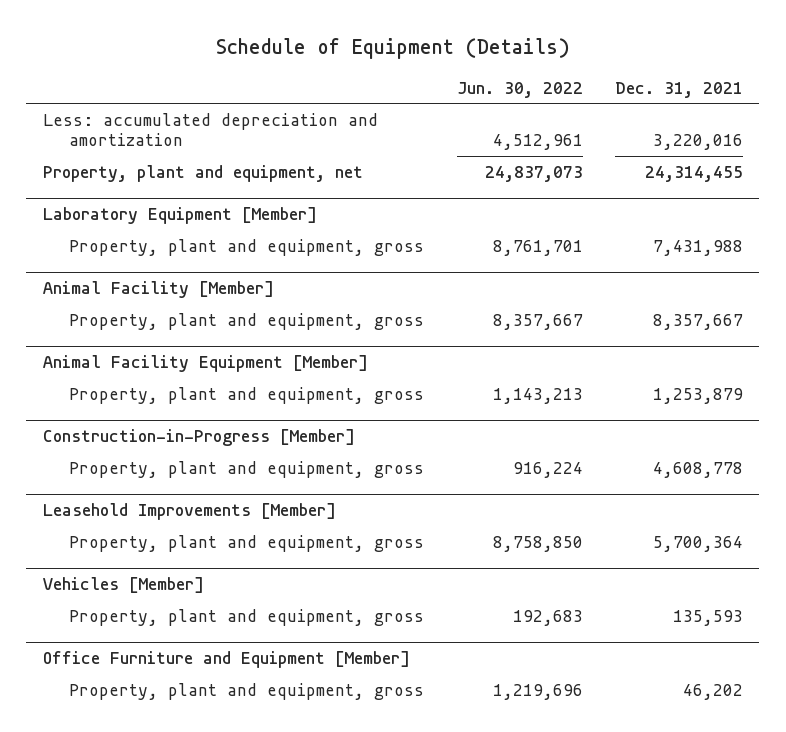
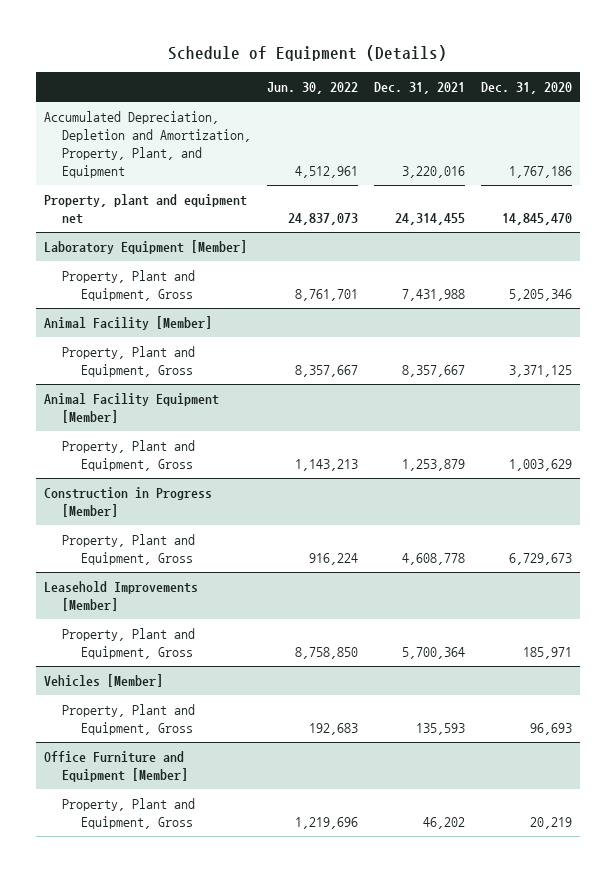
none -> [480,82,572,95] Dec. 31, 2020
[42,113,378,147] Less: accumulated depreciation and amortization -> [43,111,252,179] Accumulated Depreciation, Depletion and Amortization, Property, Plant, and Equipment
[42,165,363,183] Property, plant and equipment, net -> [43,194,247,225] Property, plant and equipment net
[69,239,425,257] Property, plant and equipment, gross -> [62,270,196,302] Property, Plant and Equipment, Gross
[69,313,425,331] Property, plant and equipment, gross -> [62,346,196,378] Property, Plant and Equipment, Gross
[69,387,425,405] Property, plant and equipment, gross -> [62,440,196,472] Property, Plant and Equipment, Gross
[42,429,355,447] Construction-in-Progress [Member] -> [43,487,212,518] Construction in Progress [Member]
[69,461,425,479] Property, plant and equipment, gross -> [62,534,196,566] Property, Plant and Equipment, Gross
[69,535,425,553] Property, plant and equipment, gross -> [62,628,196,660] Property, Plant and Equipment, Gross
[69,609,425,627] Property, plant and equipment, gross -> [62,704,196,736] Property, Plant and Equipment, Gross
[69,683,425,701] Property, plant and equipment, gross -> [62,798,196,830] Property, Plant and Equipment, Gross

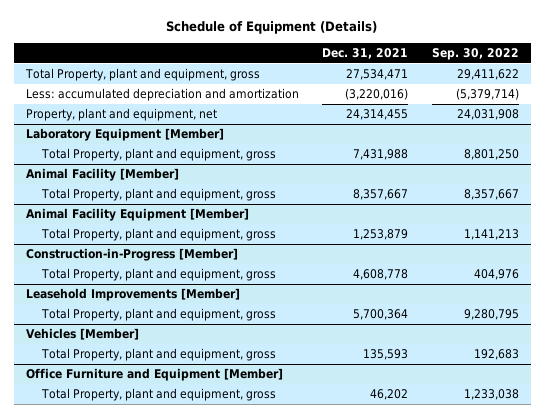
[267,82,359,95] Jun. 30, 2022 -> none
[480,82,572,95] Dec. 31, 2020 -> none
none -> [432,47,520,60] Sep. 30, 2022
none -> [24,68,260,82] Total Property, plant and equipment, gross
[43,111,252,179] Accumulated Depreciation, Depletion and Amortization, Property, Plant, and Equipment -> [25,88,299,102] Less: accumulated depreciation and amortization
[402,166,466,179] 3,220,016 -> [345,88,409,101] (3,220,016)
[43,194,247,225] Property, plant and equipment net -> [25,108,217,122] Property, plant and equipment, net
[62,270,196,302] Property, Plant and Equipment, Gross -> [41,148,277,162] Total Property, plant and equipment, gross
[62,346,196,378] Property, Plant and Equipment, Gross -> [41,188,277,202] Total Property, plant and equipment, gross
[62,440,196,472] Property, Plant and Equipment, Gross -> [41,228,277,242] Total Property, plant and equipment, gross
[43,487,212,518] Construction in Progress [Member] -> [25,248,238,262] Construction-in-Progress [Member]
[62,534,196,566] Property, Plant and Equipment, Gross -> [41,268,277,282] Total Property, plant and equipment, gross
[62,628,196,660] Property, Plant and Equipment, Gross -> [41,308,277,322] Total Property, plant and equipment, gross
[62,704,196,736] Property, Plant and Equipment, Gross -> [41,348,277,362] Total Property, plant and equipment, gross
[62,798,196,830] Property, Plant and Equipment, Gross -> [41,388,277,402] Total Property, plant and equipment, gross

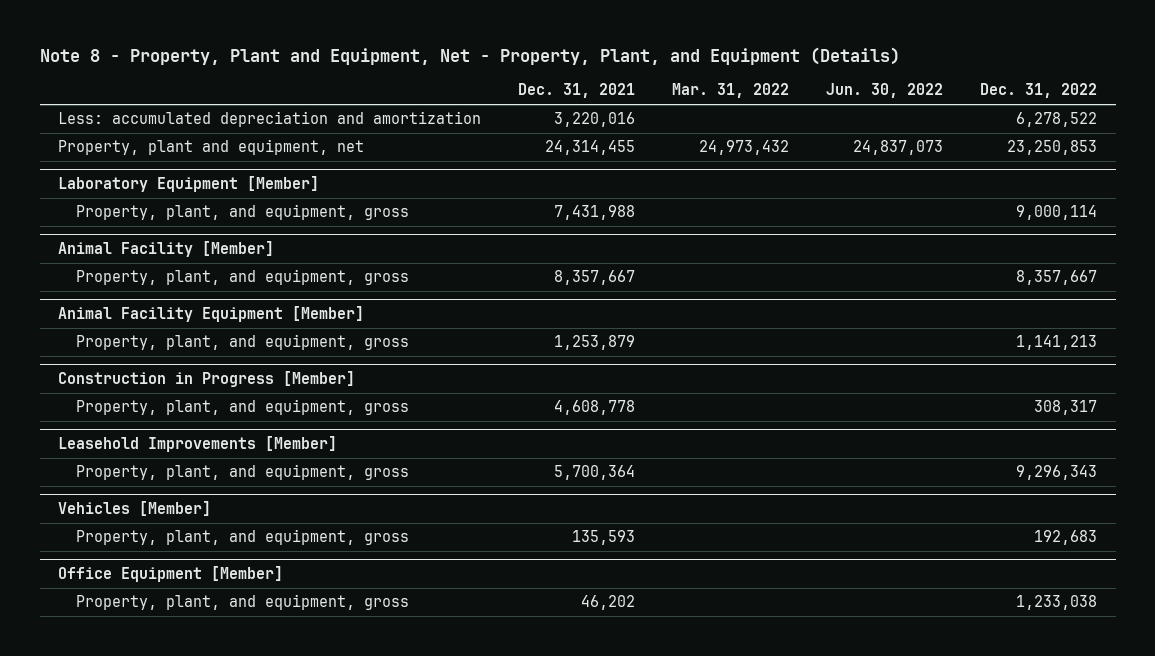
[166,21,378,35] Schedule of Equipment (Details) -> [39,46,900,65] Note 8 - Property, Plant and Equipment, Net - Property, Plant, and Equipment (Details)
[432,47,520,60] Sep. 30, 2022 -> none
none -> [672,83,790,99] Mar. 31, 2022
none -> [826,83,944,99] Jun. 30, 2022
none -> [980,83,1098,99] Dec. 31, 2022
[24,68,260,82] Total Property, plant and equipment, gross -> none
[345,88,409,101] (3,220,016) -> [554,112,636,128] 3,220,016
[41,148,277,162] Total Property, plant and equipment, gross -> [75,204,409,221] Property, plant, and equipment, gross
[41,188,277,202] Total Property, plant and equipment, gross -> [75,269,409,286] Property, plant, and equipment, gross
[41,228,277,242] Total Property, plant and equipment, gross -> [75,334,409,351] Property, plant, and equipment, gross
[25,248,238,262] Construction-in-Progress [Member] -> [58,371,356,388] Construction in Progress [Member]
[41,268,277,282] Total Property, plant and equipment, gross -> [75,399,409,416] Property, plant, and equipment, gross
[41,308,277,322] Total Property, plant and equipment, gross -> [75,464,409,481] Property, plant, and equipment, gross
[41,348,277,362] Total Property, plant and equipment, gross -> [75,529,409,546] Property, plant, and equipment, gross
[25,368,283,382] Office Furniture and Equipment [Member] -> [58,566,284,583] Office Equipment [Member]
[41,388,277,402] Total Property, plant and equipment, gross -> [75,594,409,611] Property, plant, and equipment, gross

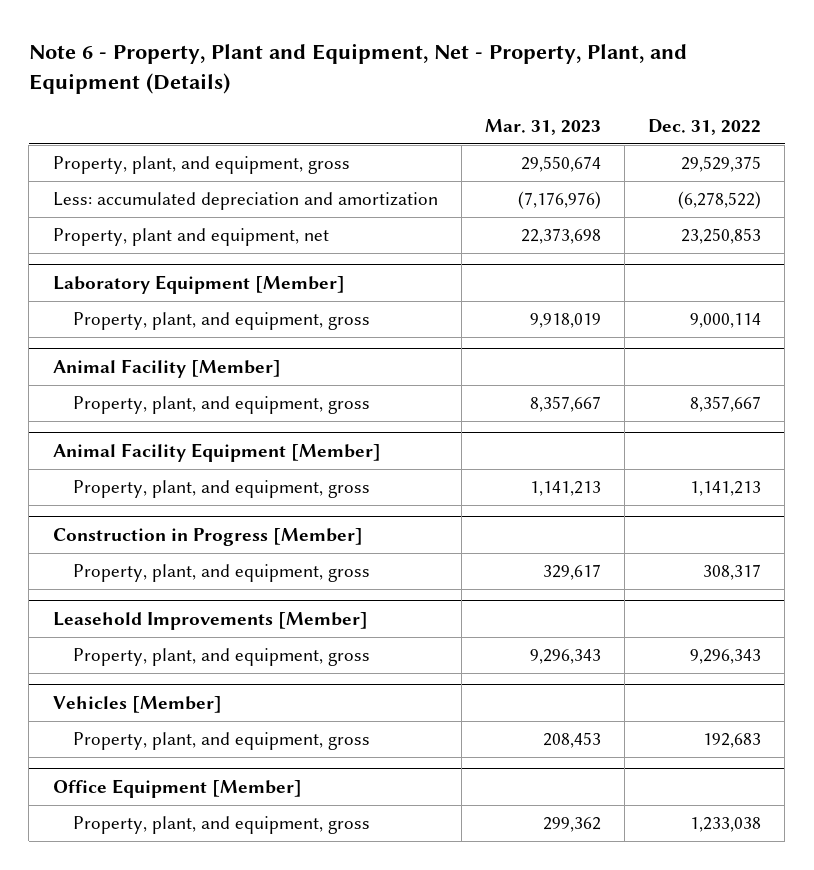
[39,46,900,65] Note 8 - Property, Plant and Equipment, Net - Property, Plant, and Equipment (Details) -> [28,42,687,94] Note 6 - Property, Plant and Equipment, Net - Property, Plant, and Equipment (Details)
[518,83,636,99] Dec. 31, 2021 -> none
[672,83,790,99] Mar. 31, 2022 -> none
[826,83,944,99] Jun. 30, 2022 -> none
none -> [484,119,601,136] Mar. 31, 2023
none -> [52,156,350,175] Property, plant, and equipment, gross
[1016,112,1098,128] 6,278,522 -> [678,191,762,210] (6,278,522)

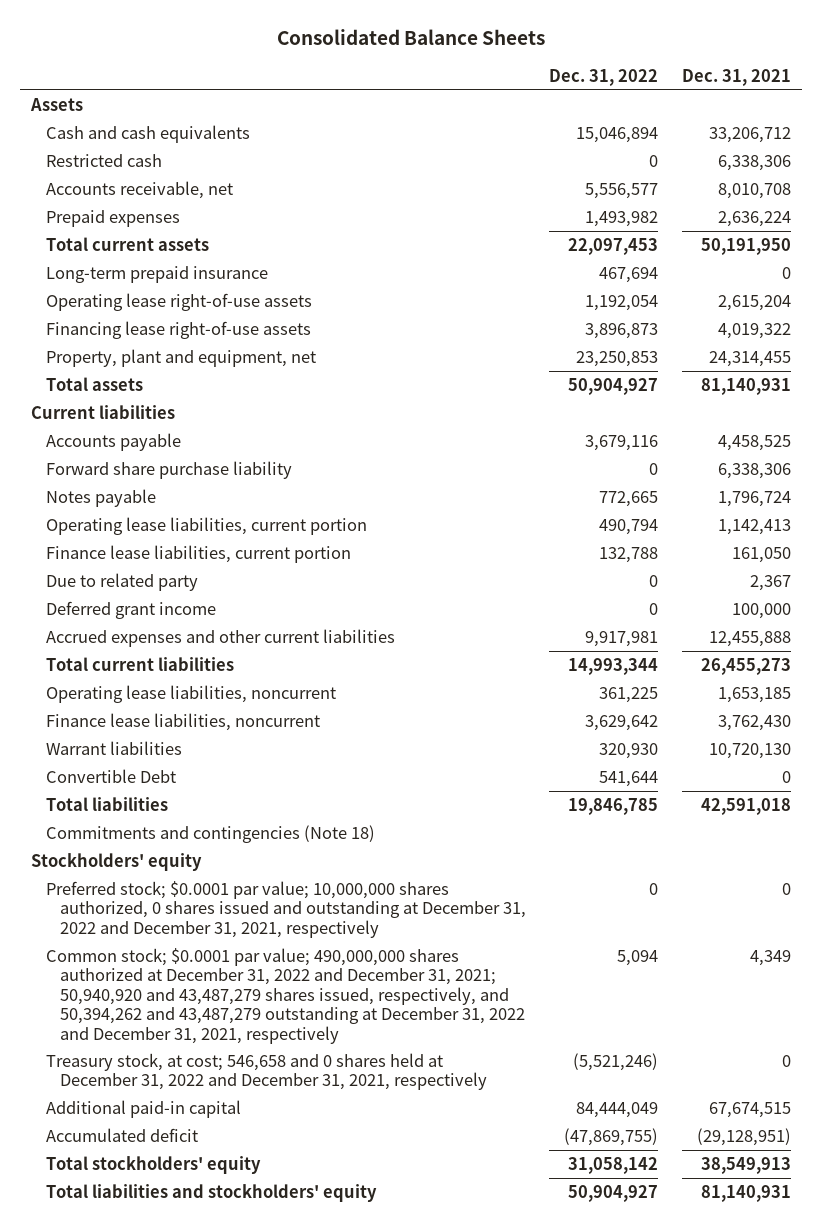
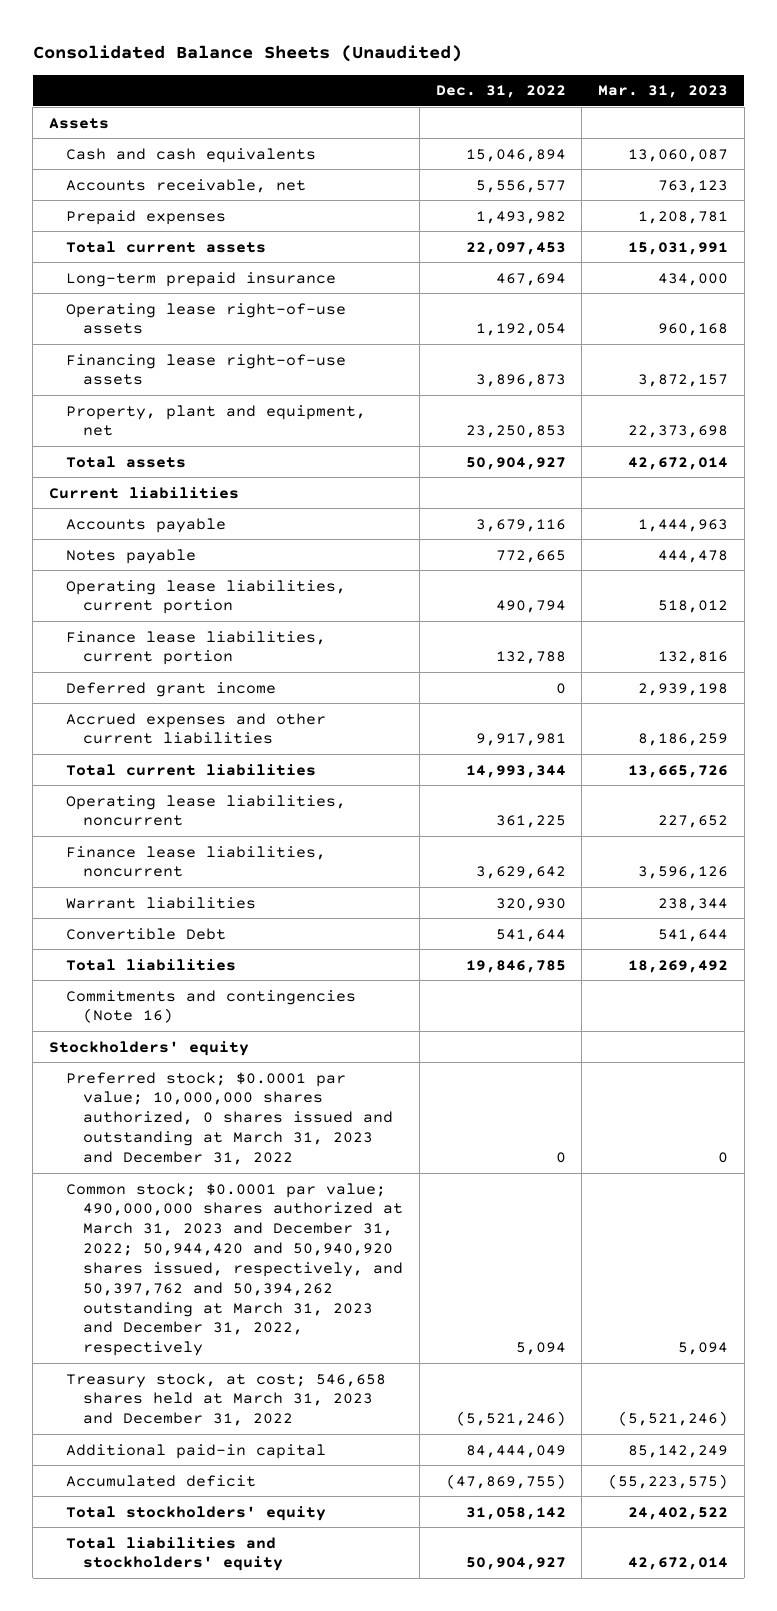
[277,29,546,46] Consolidated Balance Sheets -> [32,45,462,63] Consolidated Balance Sheets (Unaudited)
[681,68,791,86] Dec. 31, 2021 -> none
none -> [597,85,728,99] Mar. 31, 2023
[45,153,162,167] Restricted cash -> none
[45,460,292,479] Forward share purchase liability -> none
[45,572,198,591] Due to related party -> none
[45,824,375,843] Commitments and contingencies (Note 18) -> [65,989,356,1024] Commitments and contingencies (Note 16)
[45,880,526,938] Preferred stock; $0.0001 par value; 10,000,000 shares authorized, 0 shares issued and outstanding at December 31, 2022 and December 31, 2021, respectively -> [65,1071,394,1165] Preferred stock; $0.0001 par value; 10,000,000 shares authorized, 0 shares issued and outstanding at March 31, 2023 and December 31, 2022
[45,947,525,1044] Common stock; $0.0001 par value; 490,000,000 shares authorized at December 31, 2022 and December 31, 2021; 50,940,920 and 43,487,279 shares issued, respectively, and 50,394,262 and 43,487,279 outstanding at December 31, 2022 and December 31, 2021, respectively -> [65,1182,404,1357] Common stock; $0.0001 par value; 490,000,000 shares authorized at March 31, 2023 and December 31, 2022; 50,944,420 and 50,940,920 shares issued, respectively, and 50,397,762 and 50,394,262 outstanding at March 31, 2023 and December 31, 2022, respectively
[45,1052,487,1091] Treasury stock, at cost; 546,658 and 0 shares held at December 31, 2022 and December 31, 2021, respectively -> [65,1372,386,1427] Treasury stock, at cost; 546,658 shares held at March 31, 2023 and December 31, 2022

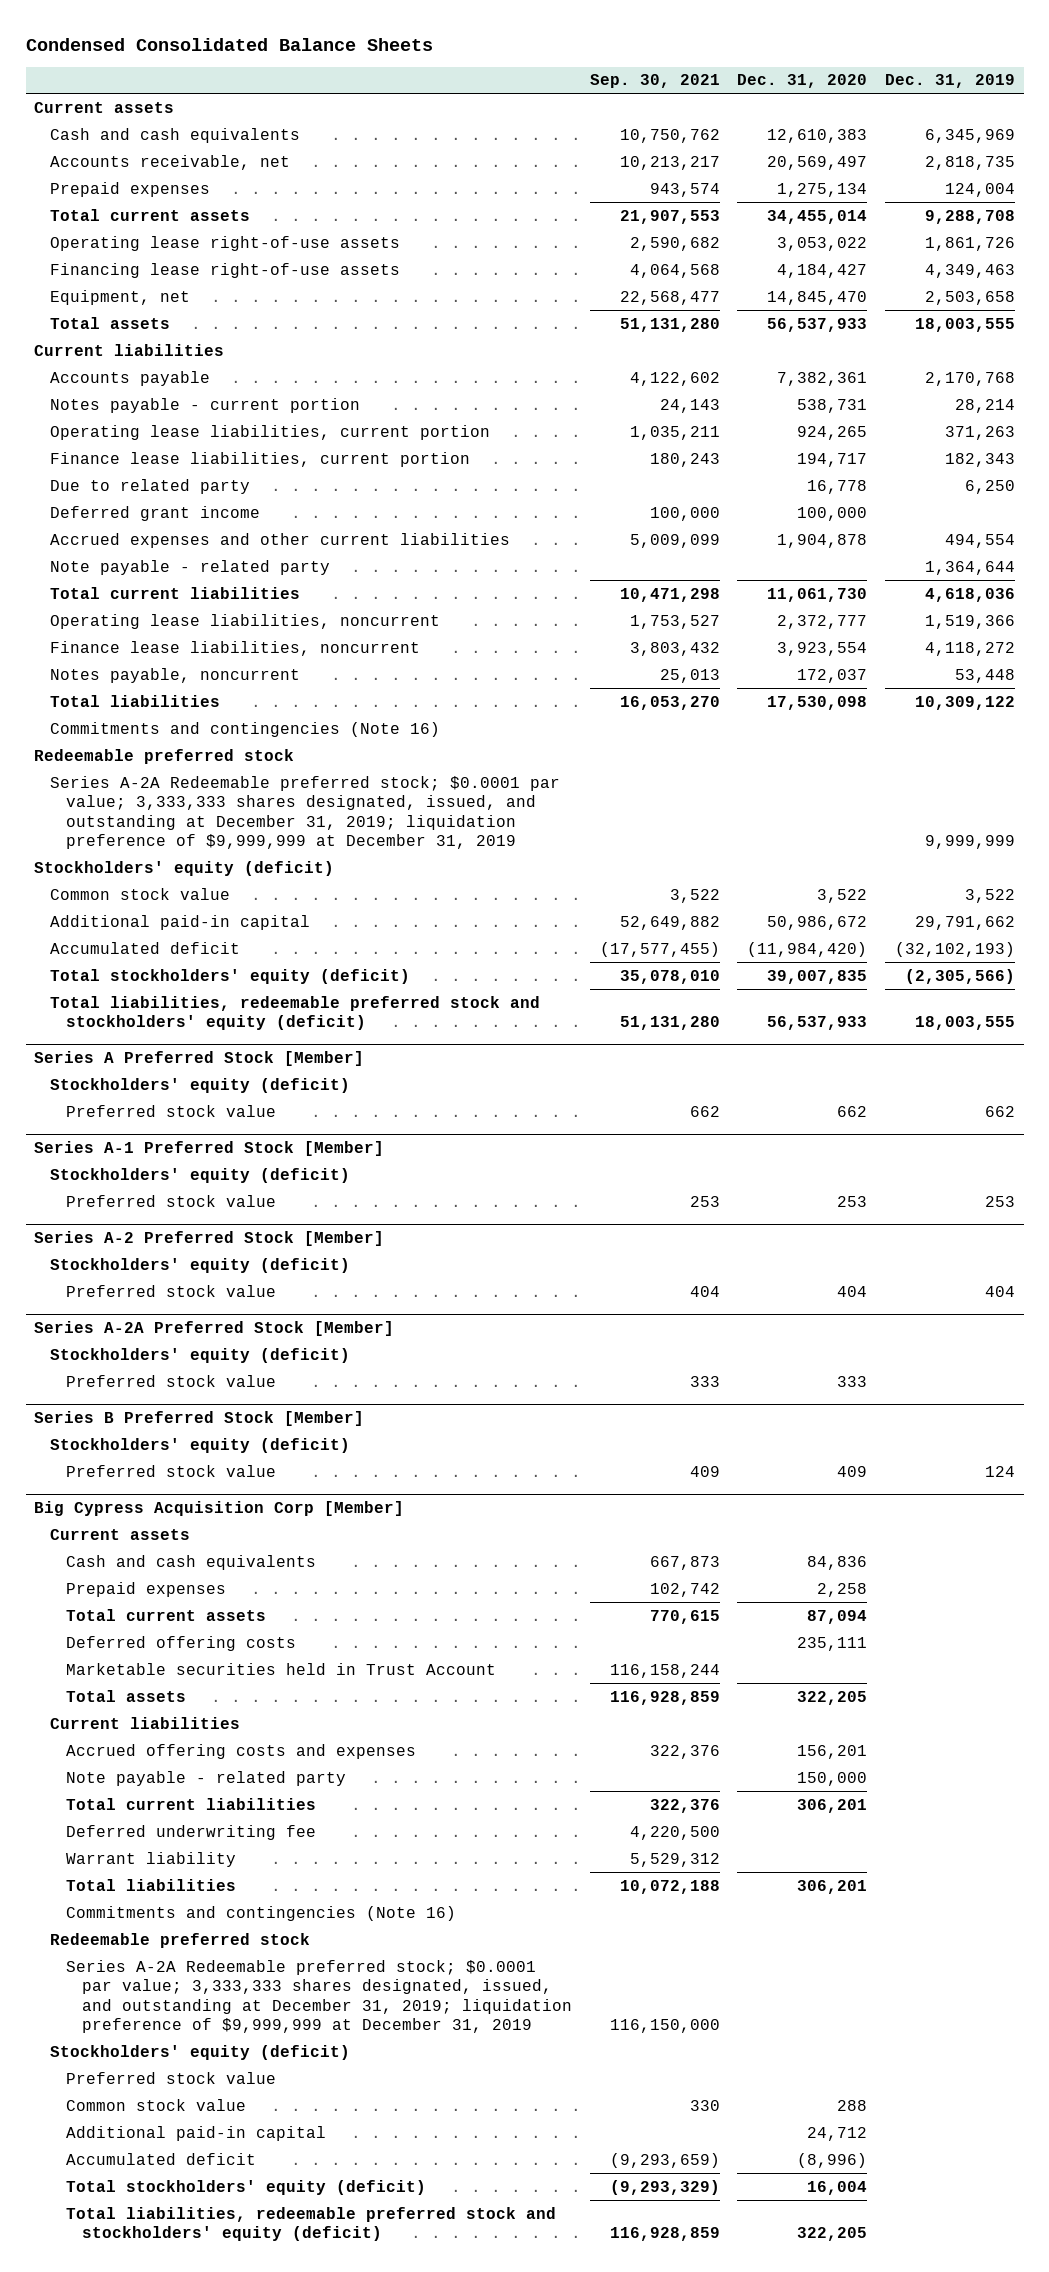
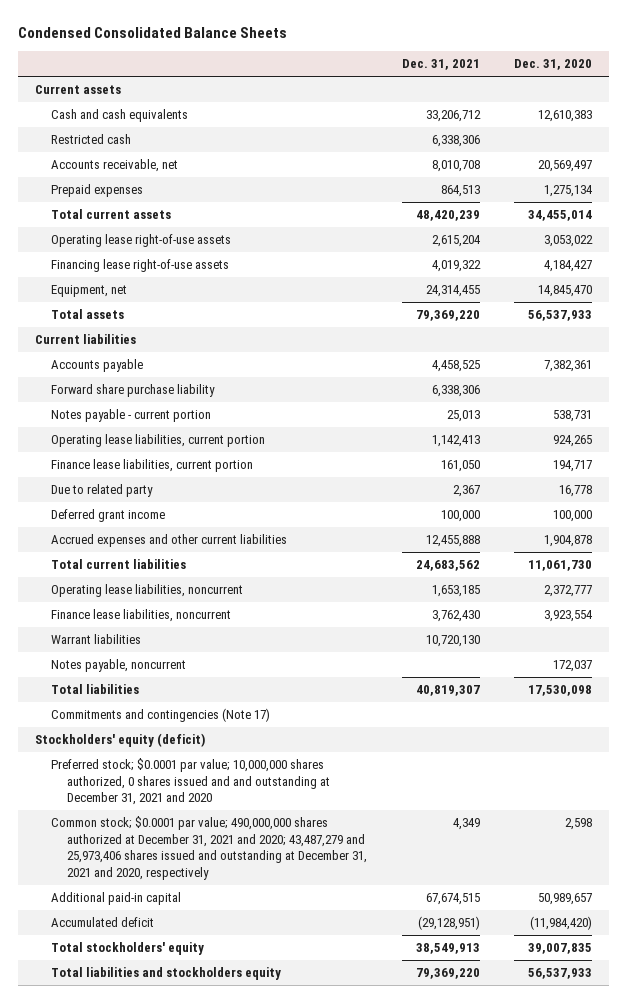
[589,74,720,89] Sep. 30, 2021 -> none
[885,74,1016,89] Dec. 31, 2019 -> none
none -> [401,59,480,71] Dec. 31, 2021
none -> [51,134,132,145] Restricted cash
none -> [51,384,216,398] Forward share purchase liability
[50,559,331,575] Note payable - related party -> none
none -> [51,634,142,645] Warrant liabilities
[34,748,295,764] Redeemable preferred stock -> none
[50,775,561,850] Series A-2A Redeemable preferred stock; $0.0001 par value; 3,333,333 shares designated, issued, and outstanding at December 31, 2019; liquidation preference of $9,999,999 at December 31, 2019 -> none
[50,721,441,737] Commitments and contingencies (Note 16) -> [51,708,271,723] Commitments and contingencies (Note 17)
[50,887,231,900] Common stock value -> none
none -> [51,758,331,806] Preferred stock; $0.0001 par value; 10,000,000 shares authorized, 0 shares issued and and outstanding at December 31, 2021 and 2020
none -> [51,816,368,880] Common stock; $0.0001 par value; 490,000,000 shares authorized at December 31, 2021 and 2020; 43,487,279 and 25,973,406 shares issued and outstanding at December 31, 2021 and 2020, respectively
[767,915,868,930] 50,986,672 -> [538,893,593,906] 50,989,657
[34,1051,365,1067] Series A Preferred Stock [Member] -> none
[50,1077,351,1093] Stockholders' equity (deficit) -> none
[66,1104,277,1117] Preferred stock value -> none
[34,1141,385,1157] Series A-1 Preferred Stock [Member] -> none
[50,1167,351,1183] Stockholders' equity (deficit) -> none
[66,1194,277,1207] Preferred stock value -> none
[34,1231,385,1247] Series A-2 Preferred Stock [Member] -> none
[50,1257,351,1273] Stockholders' equity (deficit) -> none
[66,1284,277,1297] Preferred stock value -> none
[34,1321,395,1337] Series A-2A Preferred Stock [Member] -> none
[50,1347,351,1363] Stockholders' equity (deficit) -> none
[66,1374,277,1387] Preferred stock value -> none
[34,1411,365,1427] Series B Preferred Stock [Member] -> none
[50,1437,351,1453] Stockholders' equity (deficit) -> none
[66,1464,277,1477] Preferred stock value -> none
[34,1501,405,1517] Big Cypress Acquisition Corp [Member] -> none
[50,1528,191,1540] Current assets -> none
[66,1554,317,1570] Cash and cash equivalents -> none
[66,1581,227,1597] Prepaid expenses -> none
[66,1608,267,1621] Total current assets -> none
[66,1635,297,1651] Deferred offering costs -> none
[66,1662,497,1675] Marketable securities held in Trust Account -> none
[66,1689,187,1702] Total assets -> none
[50,1716,241,1729] Current liabilities -> none
[66,1743,417,1759] Accrued offering costs and expenses -> none
[66,1770,347,1786] Note payable - related party -> none
[66,1797,317,1810] Total current liabilities -> none
[66,1824,317,1840] Deferred underwriting fee -> none
[66,1851,237,1867] Warrant liability -> none
[66,1878,237,1891] Total liabilities -> none
[66,1905,457,1921] Commitments and contingencies (Note 16) -> none
[50,1932,311,1948] Redeemable preferred stock -> none
[66,1959,573,2034] Series A-2A Redeemable preferred stock; $0.0001 par value; 3,333,333 shares designated, issued, and outstanding at December 31, 2019; liquidation preference of $9,999,999 at December 31, 2019 -> none
[50,2044,351,2060] Stockholders' equity (deficit) -> none
[66,2071,277,2084] Preferred stock value -> none
[66,2098,247,2111] Common stock value -> none
[66,2125,327,2141] Additional paid-in capital -> none
[66,2152,257,2165] Accumulated deficit -> none
[66,2179,427,2195] Total stockholders' equity (deficit) -> none
[66,2206,557,2242] Total liabilities, redeemable preferred stock and stockholders' equity (deficit) -> none
[50,968,411,984] Total stockholders' equity (deficit) -> [51,942,205,956] Total stockholders' equity
[50,995,541,1031] Total liabilities, redeemable preferred stock and stockholders' equity (deficit) -> [51,967,282,981] Total liabilities and stockholders equity

